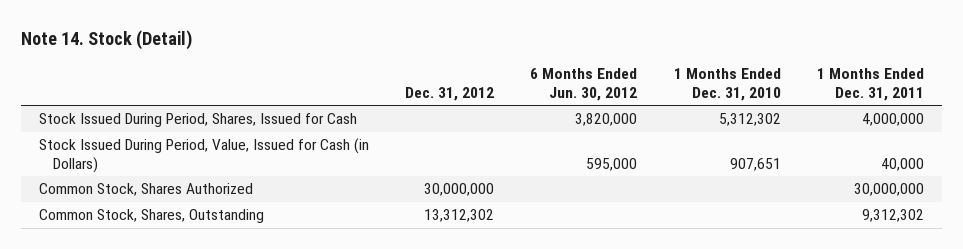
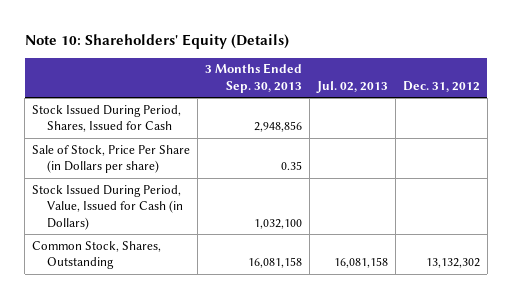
[20,30,192,51] Note 14. Stock (Detail) -> [24,33,289,49] Note 10: Shareholders' Equity (Details)
[530,68,638,101] 6 Months Ended Jun. 30, 2012 -> none
[673,68,781,101] 1 Months Ended Dec. 31, 2010 -> none
[816,68,924,101] 1 Months Ended Dec. 31, 2011 -> none
none -> [204,63,302,93] 3 Months Ended Sep. 30, 2013
none -> [315,80,388,93] Jul. 02, 2013
none -> [32,144,191,174] Sale of Stock, Price Per Share (in Dollars per share)
[38,183,253,197] Common Stock, Shares Authorized -> none
[424,209,495,223] 13,312,302 -> [425,258,480,269] 13,132,302

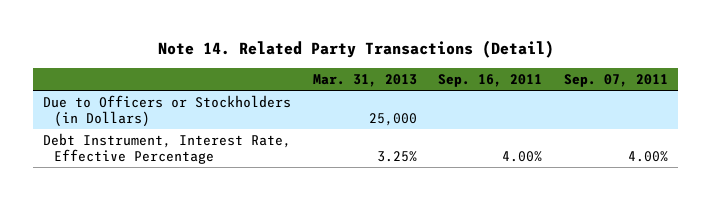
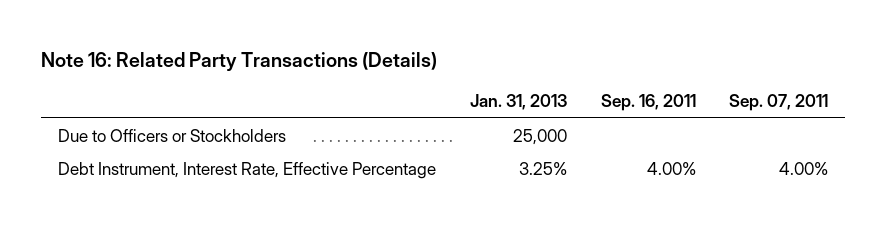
[157,40,554,59] Note 14. Related Party Transactions (Detail) -> [40,52,437,72] Note 16: Related Party Transactions (Details)
[312,73,417,87] Mar. 31, 2013 -> none
none -> [469,94,567,111] Jan. 31, 2013
[43,94,292,127] Due to Officers or Stockholders (in Dollars) -> [57,128,286,142] Due to Officers or Stockholders

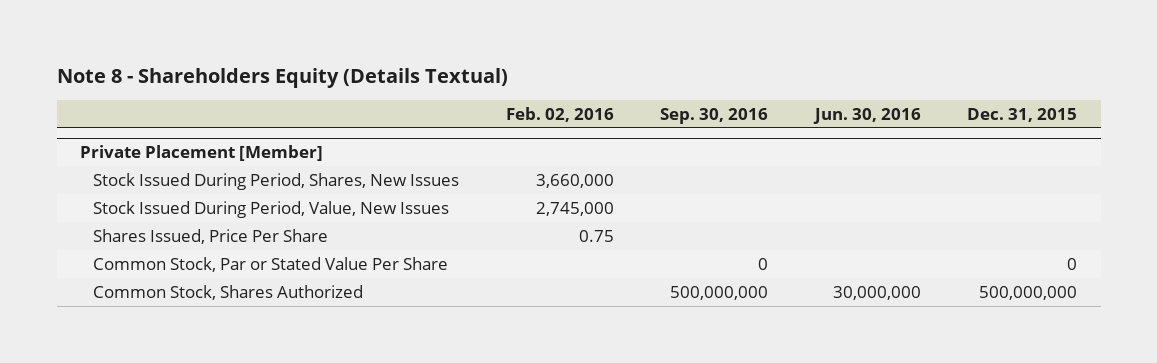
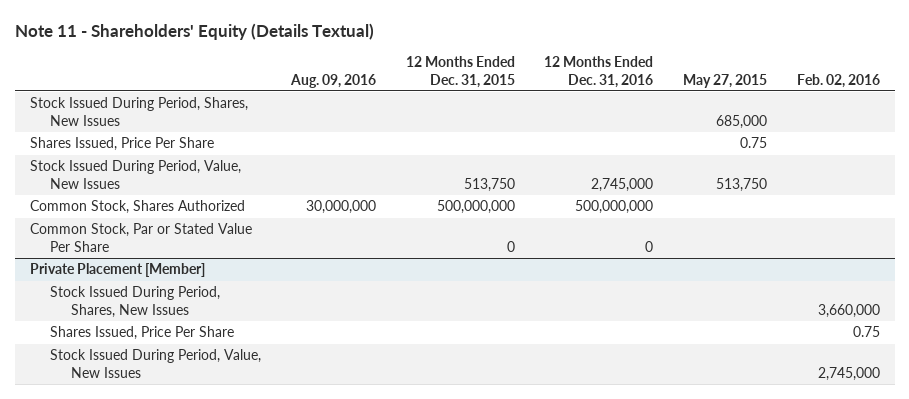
[56,67,508,88] Note 8 - Shareholders Equity (Details Textual) -> [14,22,374,40] Note 11 - Shareholders' Equity (Details Textual)
[660,107,769,124] Sep. 30, 2016 -> none
[812,107,921,124] Jun. 30, 2016 -> none
[967,107,1078,122] Dec. 31, 2015 -> none
none -> [290,73,377,88] Aug. 09, 2016
none -> [405,56,515,88] 12 Months Ended Dec. 31, 2015
none -> [544,56,654,88] 12 Months Ended Dec. 31, 2016
none -> [683,73,768,88] May 27, 2015
none -> [29,97,248,126] Stock Issued During Period, Shares, New Issues
none -> [29,137,214,152] Shares Issued, Price Per Share
none -> [29,160,241,189] Stock Issued During Period, Value, New Issues
none -> [29,200,245,215] Common Stock, Shares Authorized
none -> [29,223,252,252] Common Stock, Par or Stated Value Per Share
[93,256,449,272] Common Stock, Par or Stated Value Per Share -> none
[93,284,364,300] Common Stock, Shares Authorized -> none
[93,200,450,218] Stock Issued During Period, Value, New Issues -> [50,349,262,378] Stock Issued During Period, Value, New Issues

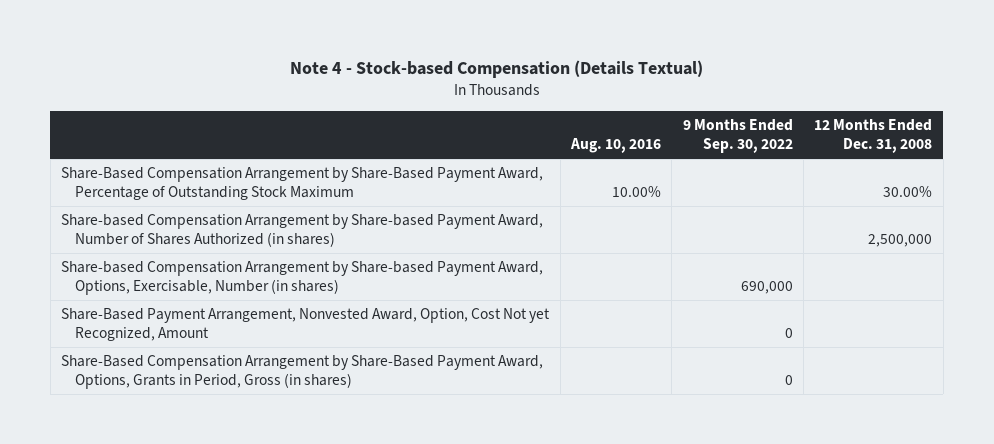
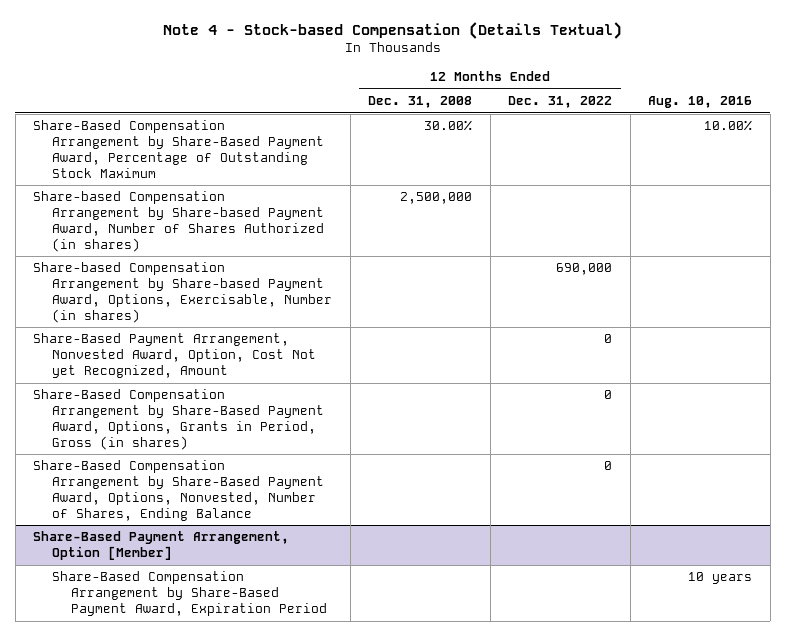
[682,119,793,153] 9 Months Ended Sep. 30, 2022 -> none
none -> [508,96,613,109] Dec. 31, 2022
none -> [33,460,325,521] Share-Based Compensation Arrangement by Share-Based Payment Award, Options, Nonvested, Number of Shares, Ending Balance
none -> [33,531,290,561] Share-Based Payment Arrangement, Option [Member]
none -> [52,571,328,617] Share-Based Compensation Arrangement by Share-Based Payment Award, Expiration Period

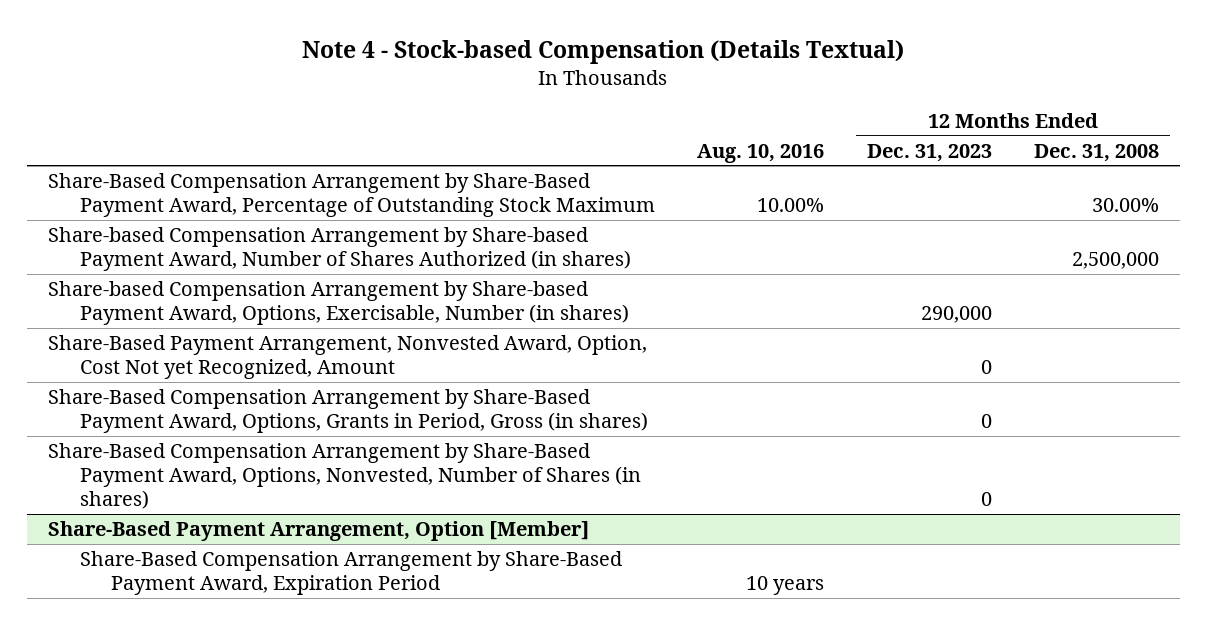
[508,96,613,109] Dec. 31, 2022 -> none
none -> [866,143,992,162] Dec. 31, 2023
[33,460,325,521] Share-Based Compensation Arrangement by Share-Based Payment Award, Options, Nonvested, Number of Shares, Ending Balance -> [48,443,641,509] Share-Based Compensation Arrangement by Share-Based Payment Award, Options, Nonvested, Number of Shares (in shares)

